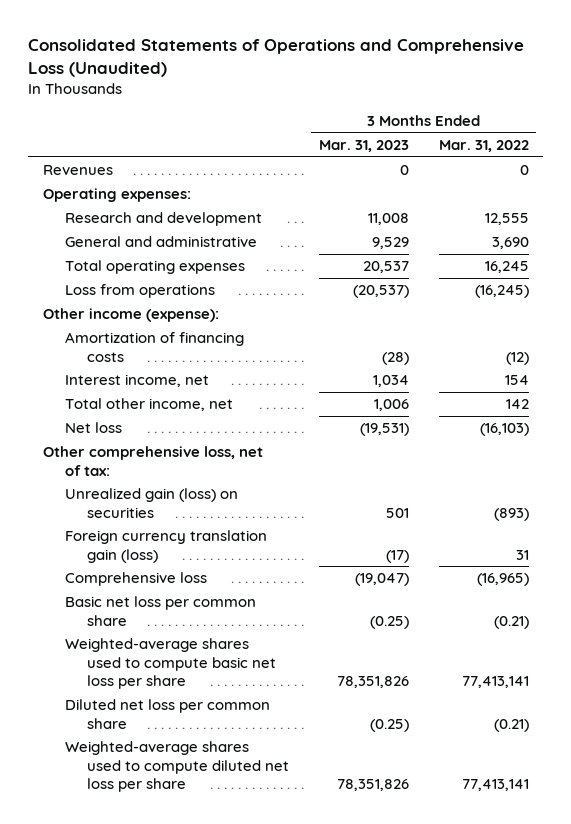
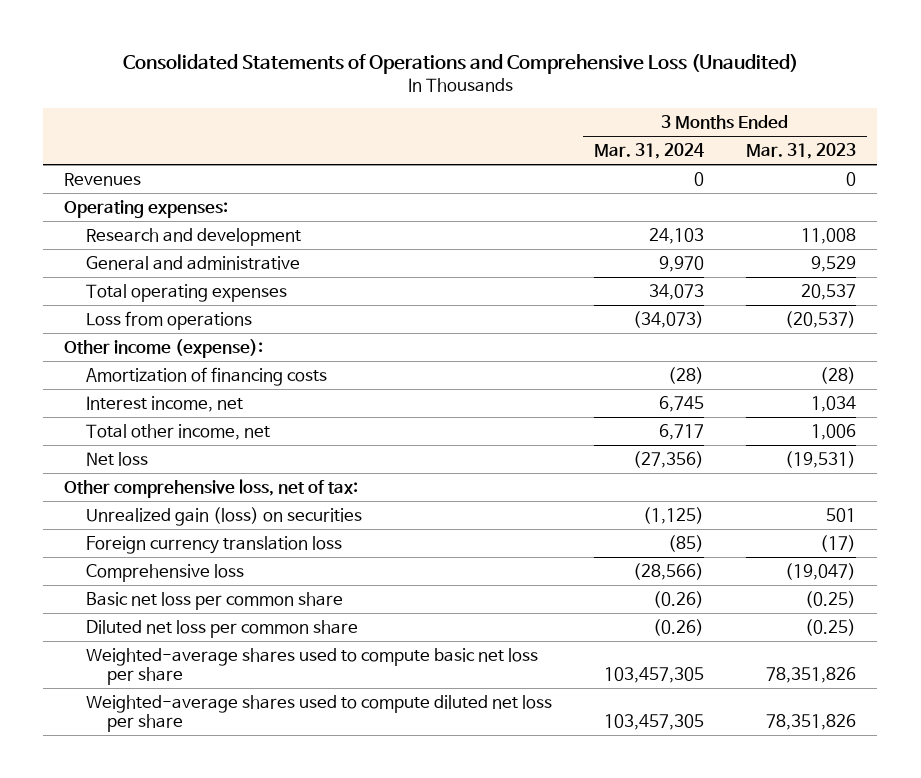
[438,139,529,152] Mar. 31, 2022 -> none
none -> [593,143,704,160] Mar. 31, 2024
[64,530,267,563] Foreign currency translation gain (loss) -> [85,536,342,555] Foreign currency translation loss
[64,638,276,690] Weighted-average shares used to compute basic net loss per share -> [85,648,538,686] Weighted-average shares used to compute basic net loss per share

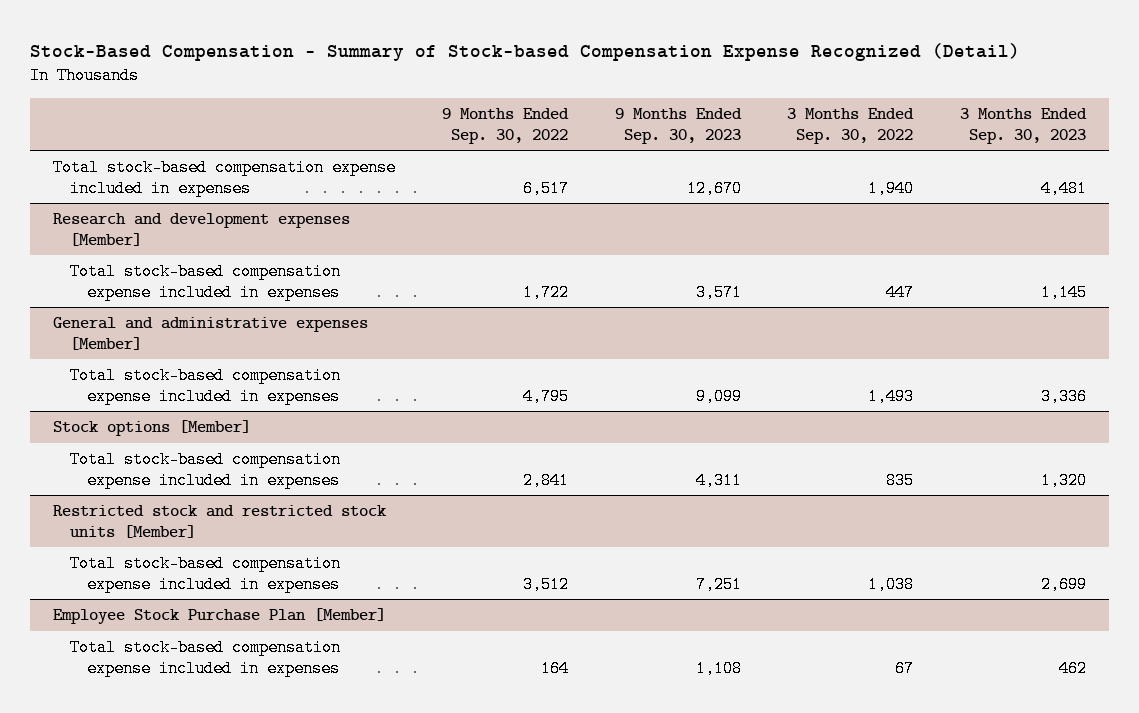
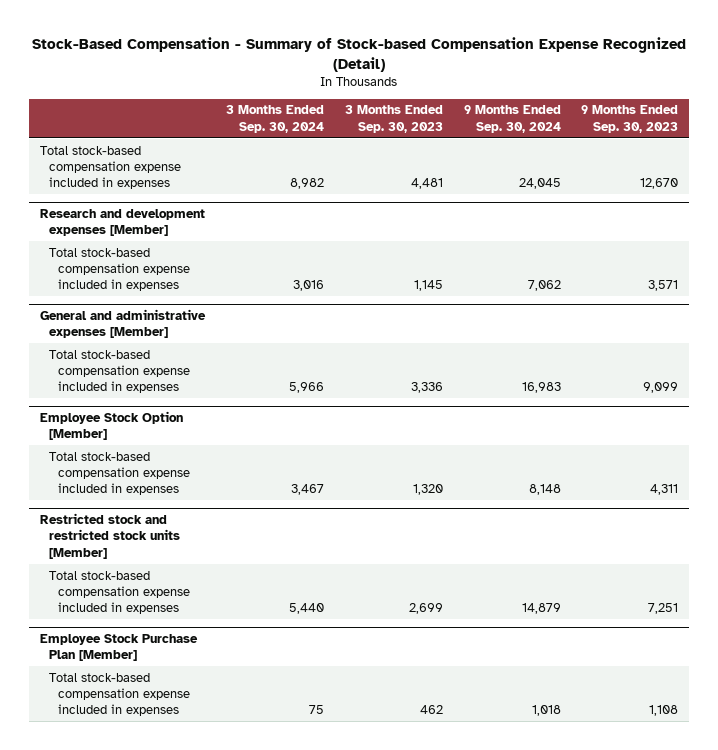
[441,108,569,144] 9 Months Ended Sep. 30, 2022 -> none
[787,108,915,144] 3 Months Ended Sep. 30, 2022 -> none
none -> [225,105,324,133] 3 Months Ended Sep. 30, 2024
none -> [463,105,561,133] 9 Months Ended Sep. 30, 2024
[53,420,252,437] Stock options [Member] -> [39,410,183,441] Employee Stock Option [Member]

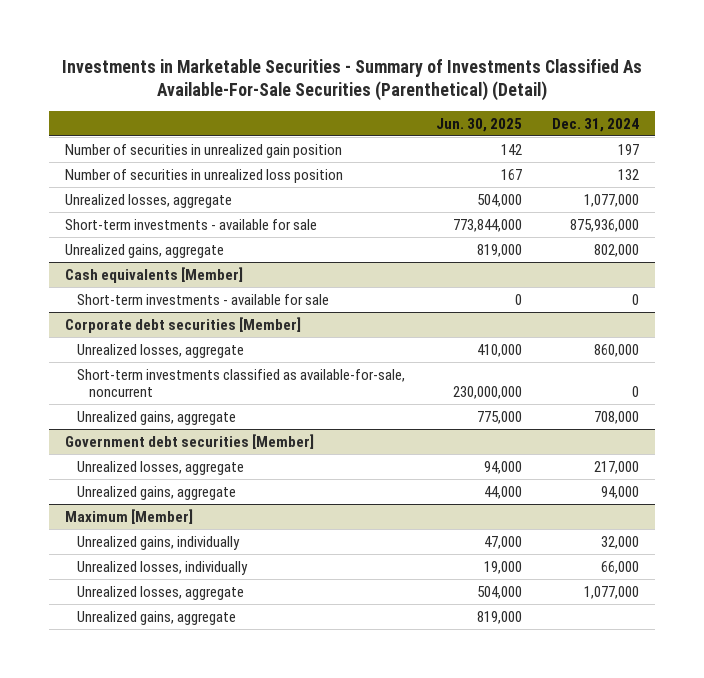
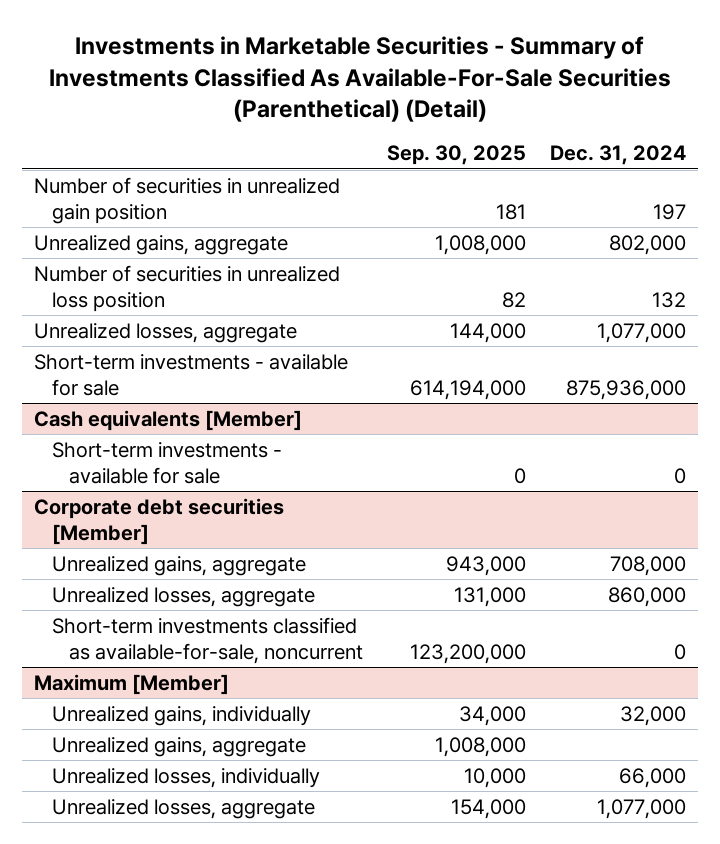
[435,117,522,132] Jun. 30, 2025 -> none
none -> [387,145,527,166] Sep. 30, 2025
[64,243,224,258] Unrealized gains, aggregate -> [34,234,289,255] Unrealized gains, aggregate
[76,410,236,425] Unrealized gains, aggregate -> [51,555,306,576] Unrealized gains, aggregate
[64,433,314,449] Government debt securities [Member] -> none
[76,460,244,475] Unrealized losses, aggregate -> none
[76,485,236,500] Unrealized gains, aggregate -> none
[76,610,236,625] Unrealized gains, aggregate -> [51,736,306,757] Unrealized gains, aggregate

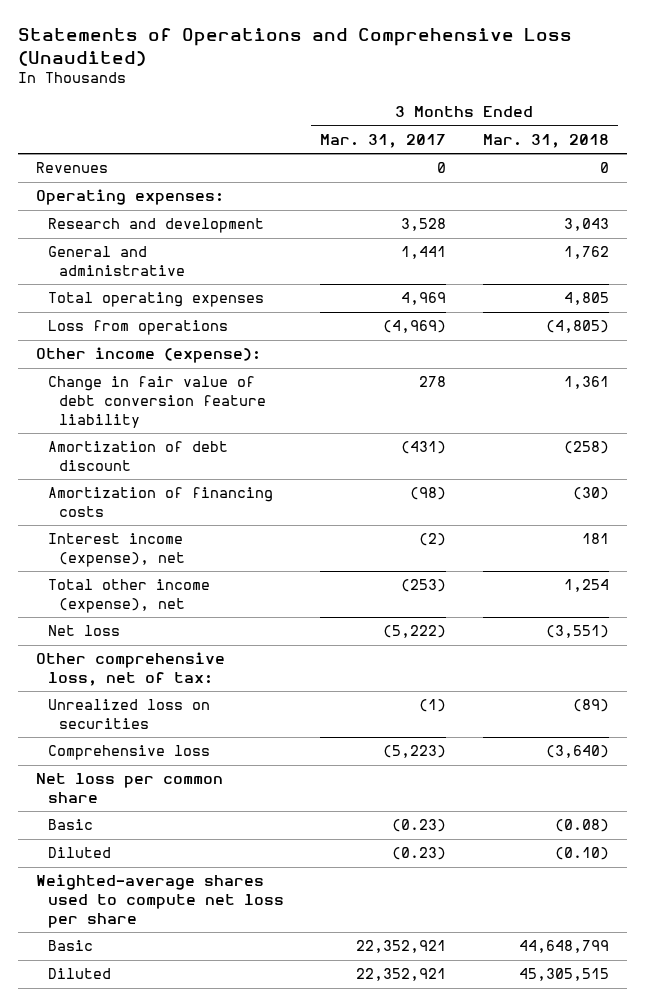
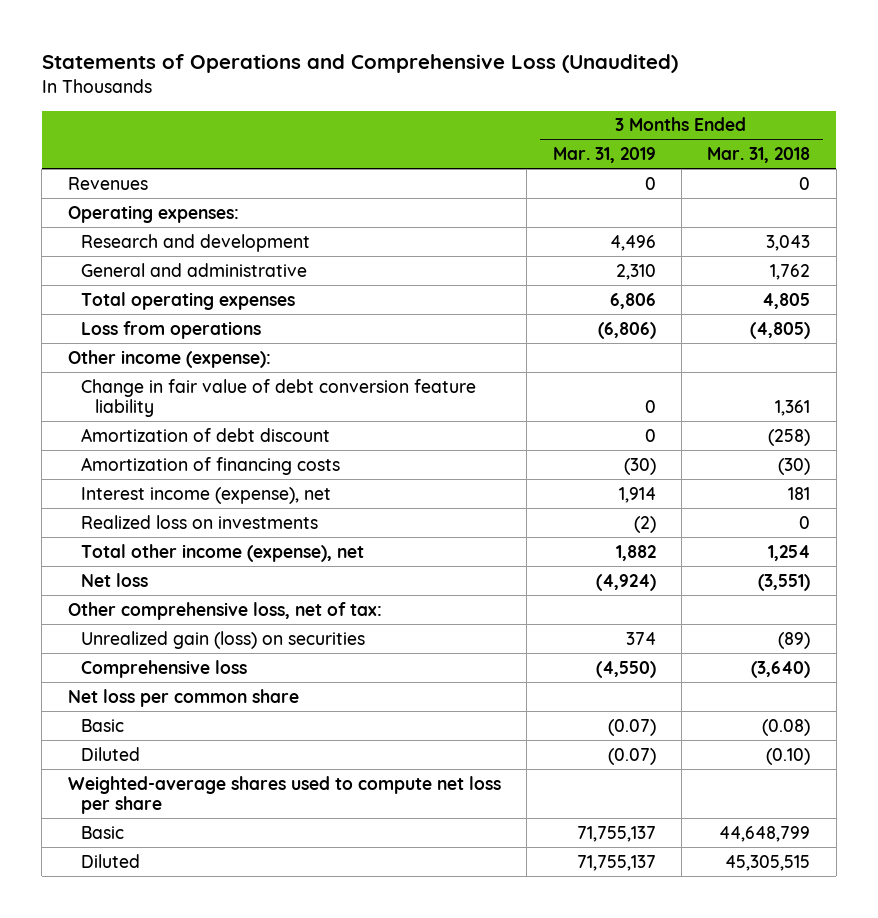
[320,133,447,148] Mar. 31, 2017 -> none
none -> [552,147,656,164] Mar. 31, 2019
none -> [81,514,319,529] Realized loss on investments
[47,699,210,730] Unrealized loss on securities -> [81,630,366,649] Unrealized gain (loss) on securities

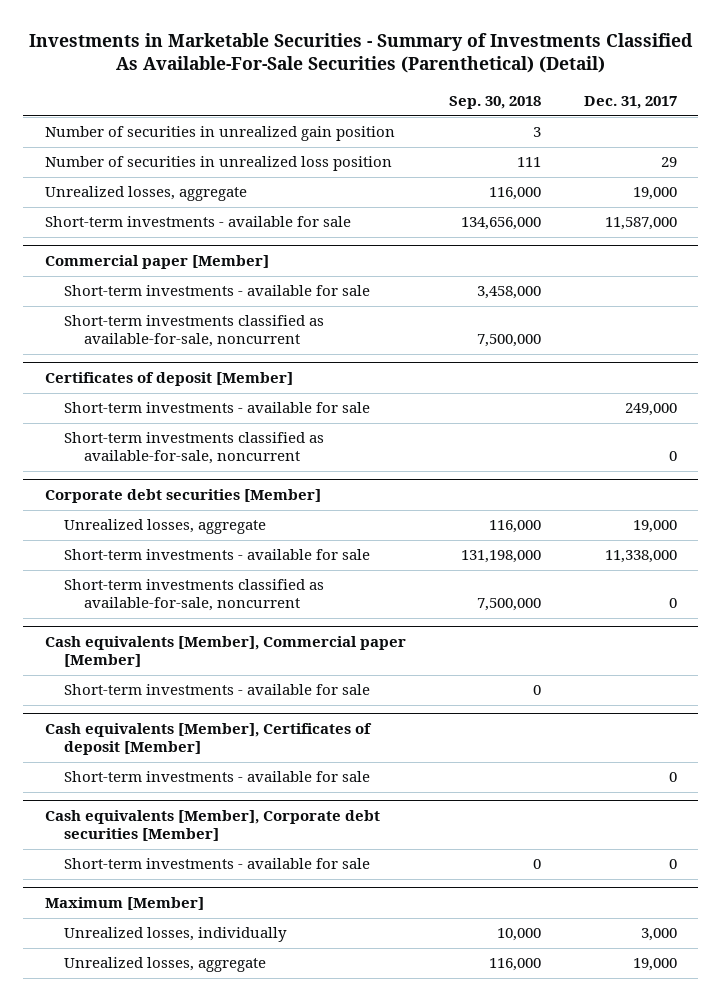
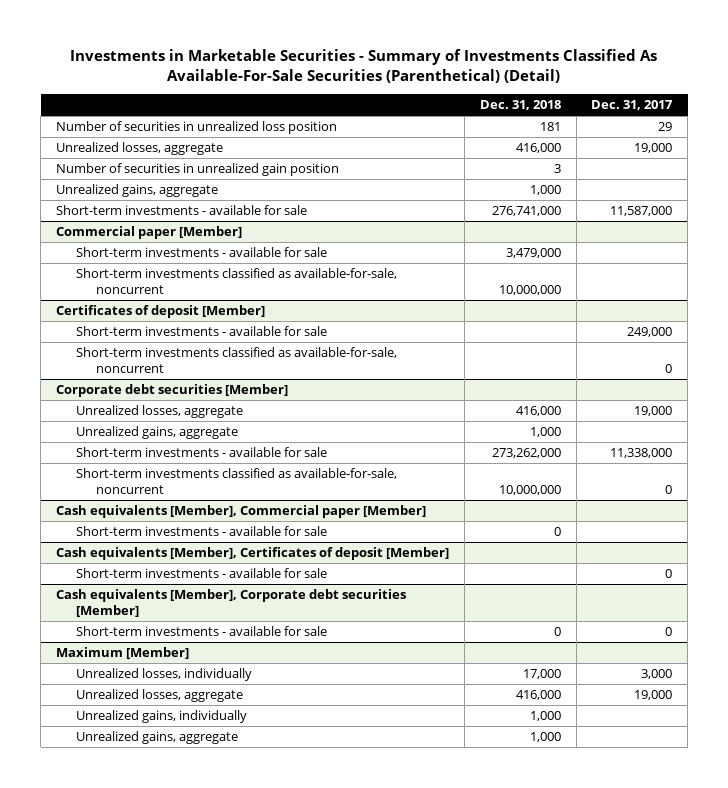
[448,96,541,110] Sep. 30, 2018 -> none
none -> [479,100,561,111] Dec. 31, 2018
[44,126,395,142] Number of securities in unrealized gain position -> [55,163,339,177] Number of securities in unrealized gain position
none -> [55,184,218,198] Unrealized gains, aggregate
none -> [75,426,238,440] Unrealized gains, aggregate
none -> [75,710,247,724] Unrealized gains, individually
none -> [75,731,238,745] Unrealized gains, aggregate

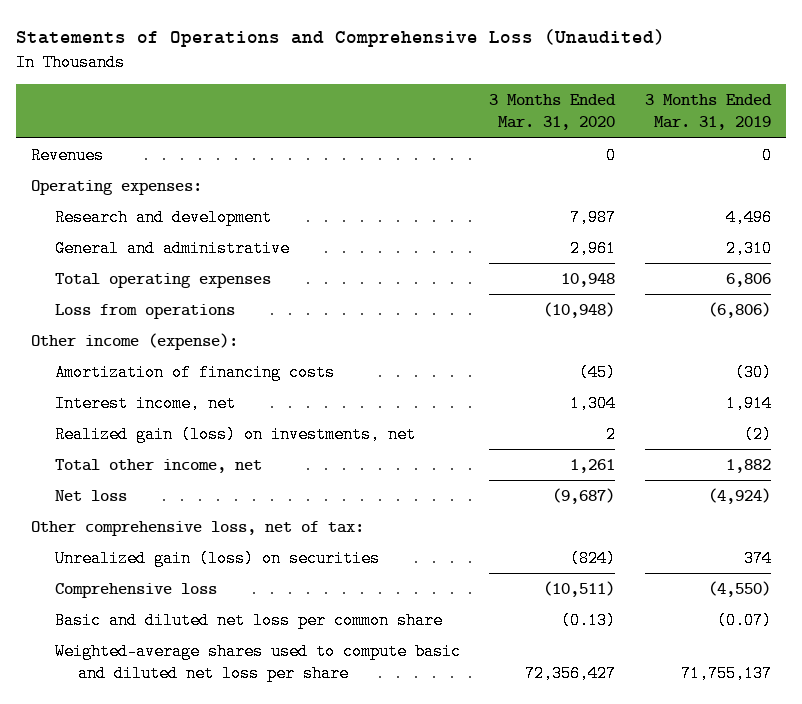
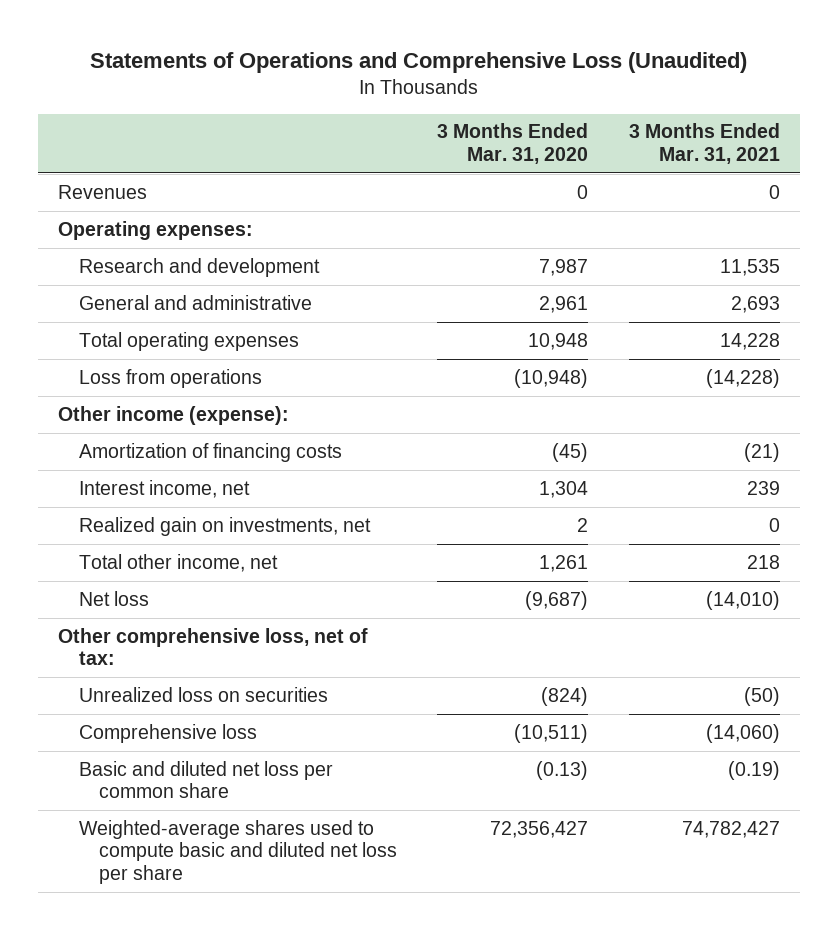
[645,94,773,131] 3 Months Ended Mar. 31, 2019 -> none
none -> [628,123,780,164] 3 Months Ended Mar. 31, 2021
[54,425,416,443] Realized gain (loss) on investments, net -> [78,516,371,536] Realized gain on investments, net
[54,549,380,567] Unrealized gain (loss) on securities -> [78,686,328,702] Unrealized loss on securities

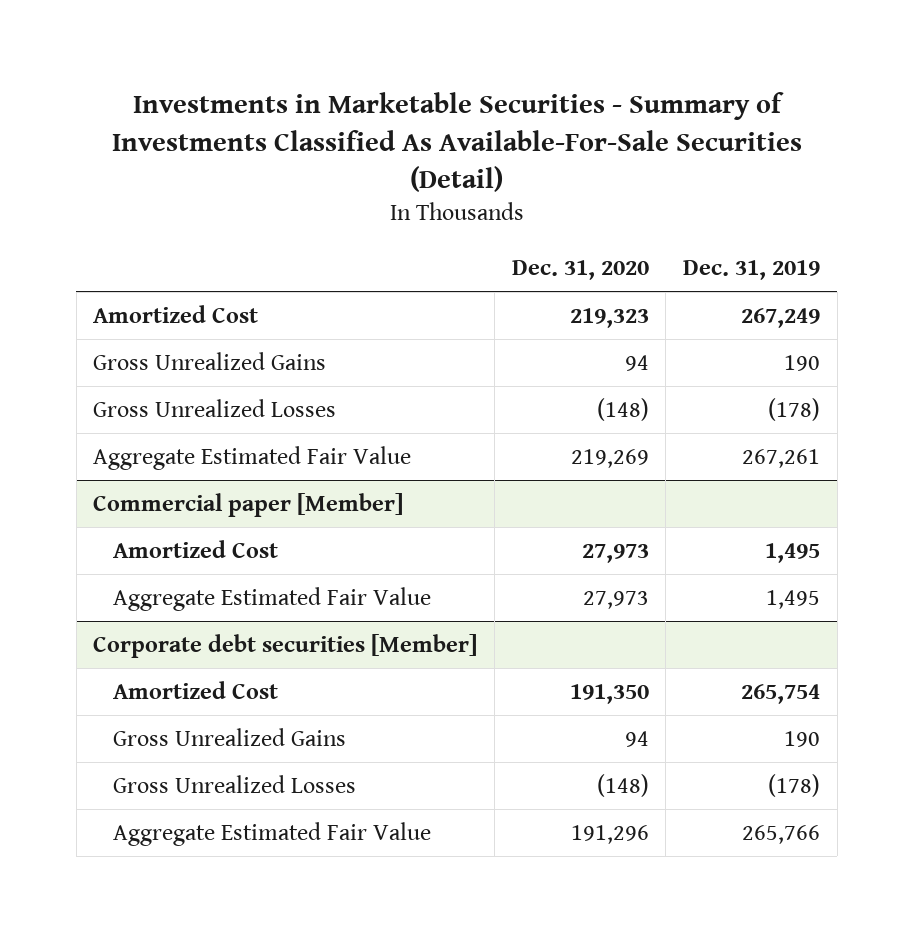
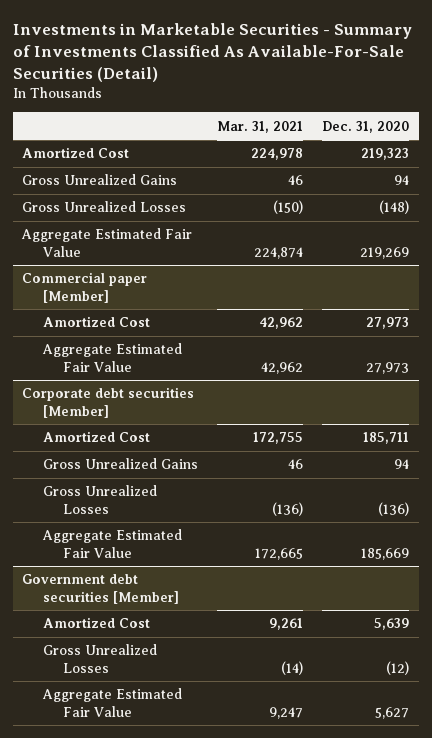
[682,260,820,281] Dec. 31, 2019 -> none
none -> [217,120,304,133] Mar. 31, 2021
[569,683,649,704] 191,350 -> [363,432,410,445] 185,711
[596,773,649,797] (148) -> [378,501,410,516] (136)
[570,824,649,844] 191,296 -> [361,547,410,560] 185,669
none -> [22,574,179,604] Government debt securities [Member]
none -> [42,617,150,629] Amortized Cost
none -> [42,644,157,673] Gross Unrealized Losses
none -> [41,688,182,717] Aggregate Estimated Fair Value

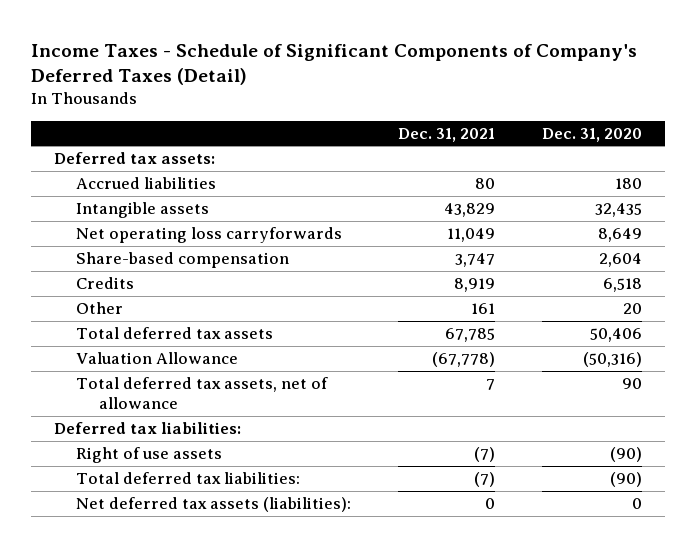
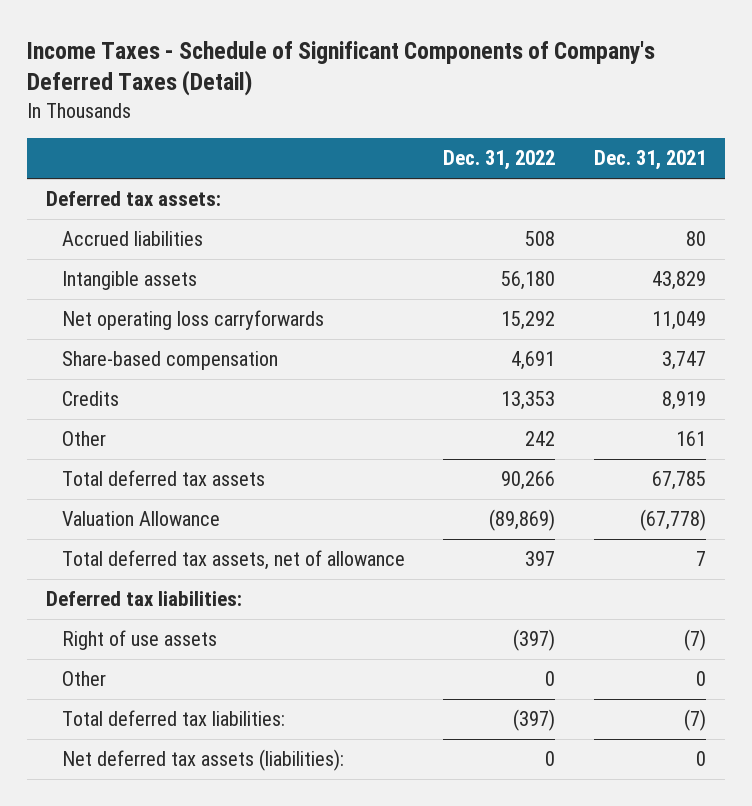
[542,127,643,142] Dec. 31, 2020 -> none
none -> [443,150,556,171] Dec. 31, 2022
none -> [61,671,106,687] Other

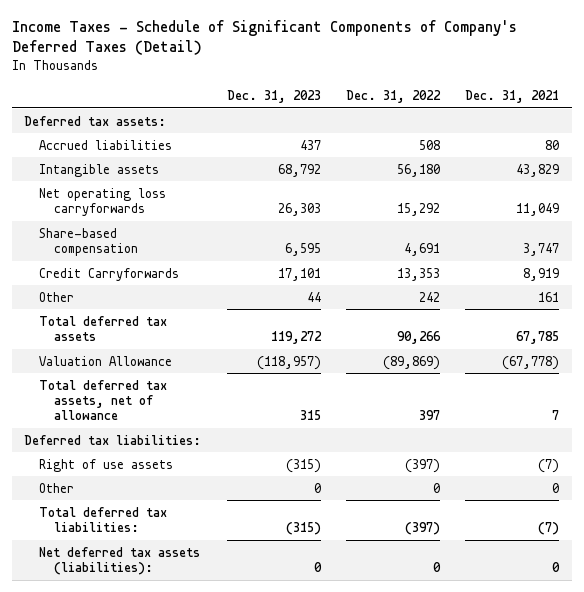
none -> [226,89,321,103] Dec. 31, 2023
[61,391,119,407] Credits -> [38,267,179,281] Credit Carryforwards

